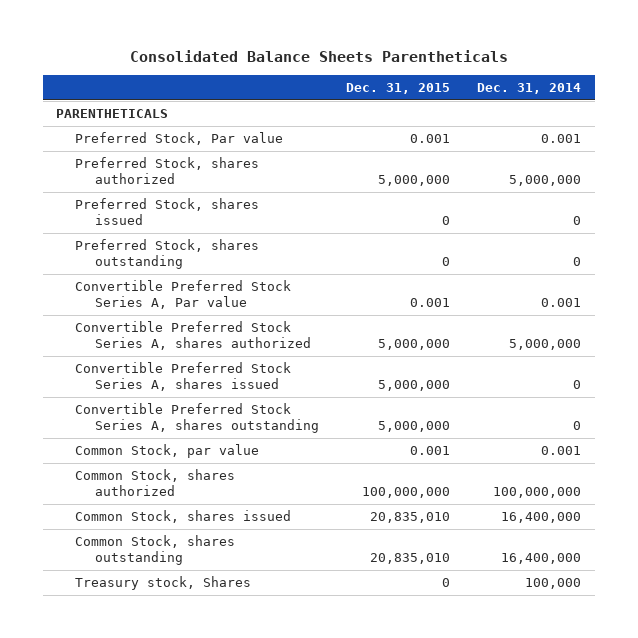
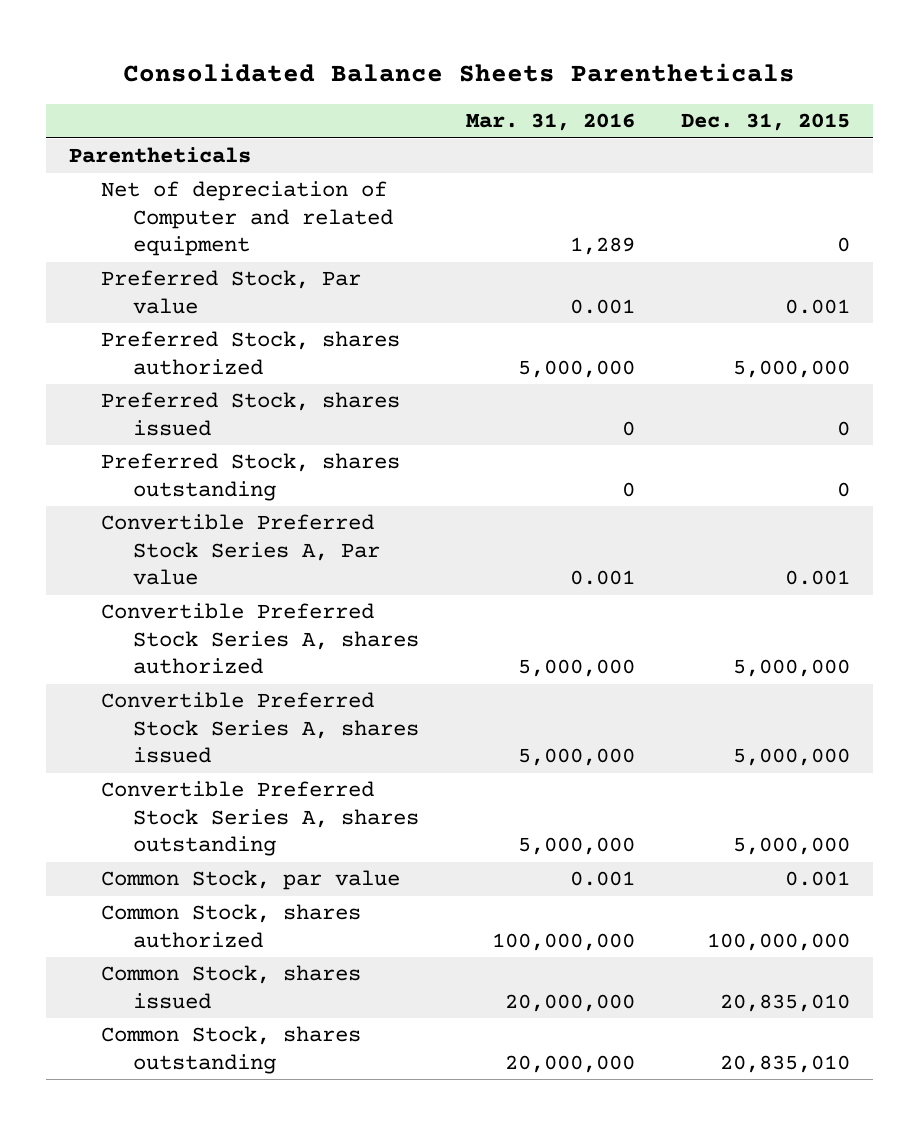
[477,82,582,94] Dec. 31, 2014 -> none
none -> [465,113,635,132] Mar. 31, 2016
[56,109,169,119] PARENTHETICALS -> [68,147,251,164] Parentheticals
none -> [101,181,394,257] Net of depreciation of Computer and related equipment
[75,576,252,591] Treasury stock, Shares -> none

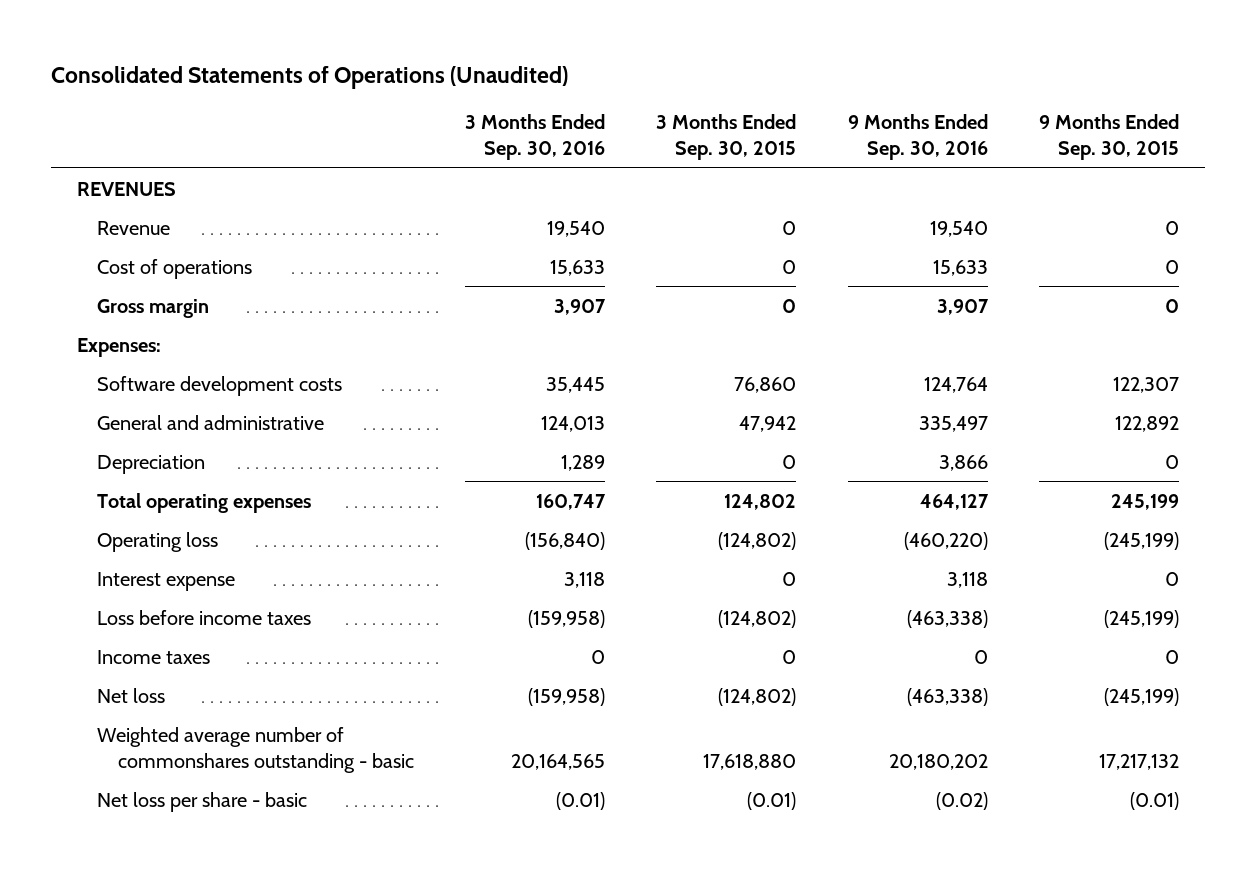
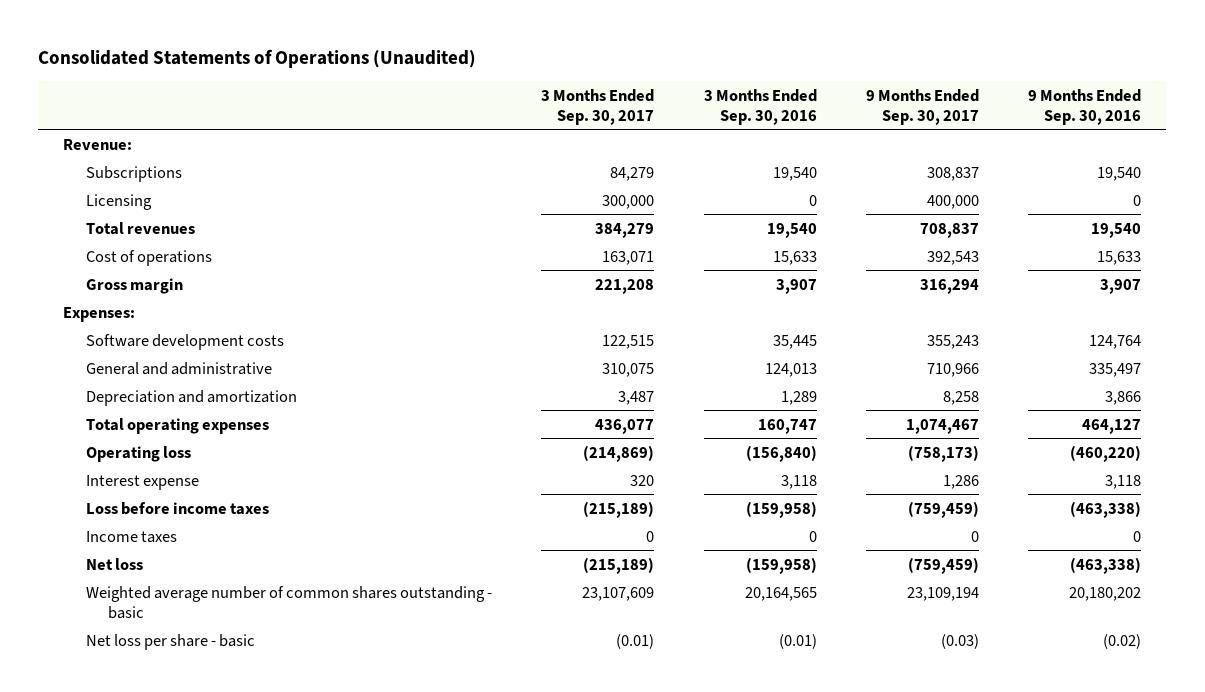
[656,114,797,161] 3 Months Ended Sep. 30, 2015 -> none
[1038,114,1179,161] 9 Months Ended Sep. 30, 2015 -> none
none -> [541,88,655,125] 3 Months Ended Sep. 30, 2017
none -> [866,88,980,125] 9 Months Ended Sep. 30, 2017
[77,181,177,196] REVENUES -> [63,138,133,150] Revenue:
none -> [85,165,182,182] Subscriptions
none -> [85,193,152,210] Licensing
[97,220,171,235] Revenue -> [85,221,195,235] Total revenues
[97,454,206,474] Depreciation -> [85,389,297,406] Depreciation and amortization
[97,726,414,773] Weighted average number of commonshares outstanding - basic -> [85,585,492,619] Weighted average number of common shares outstanding - basic

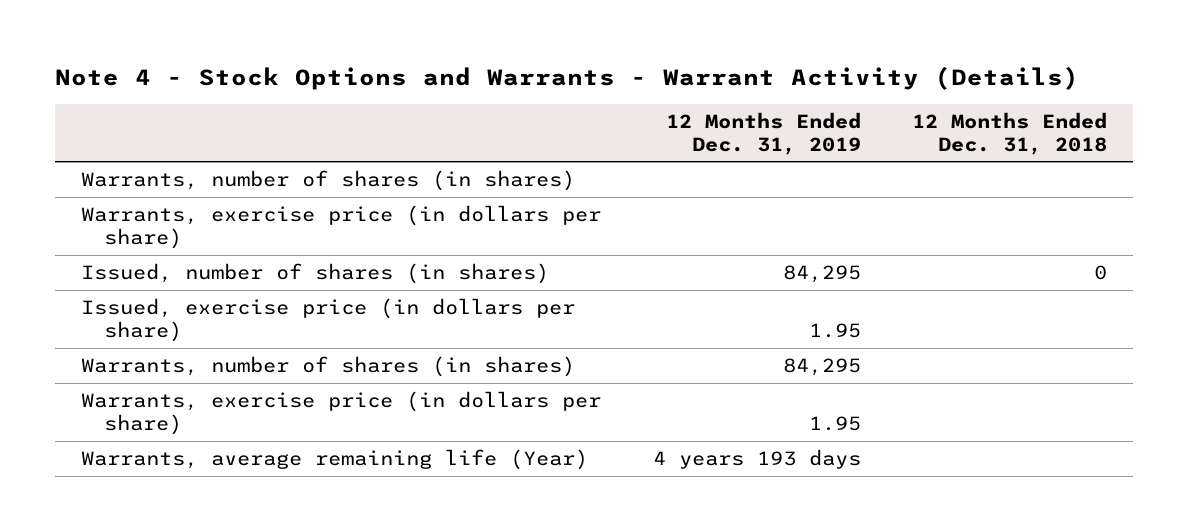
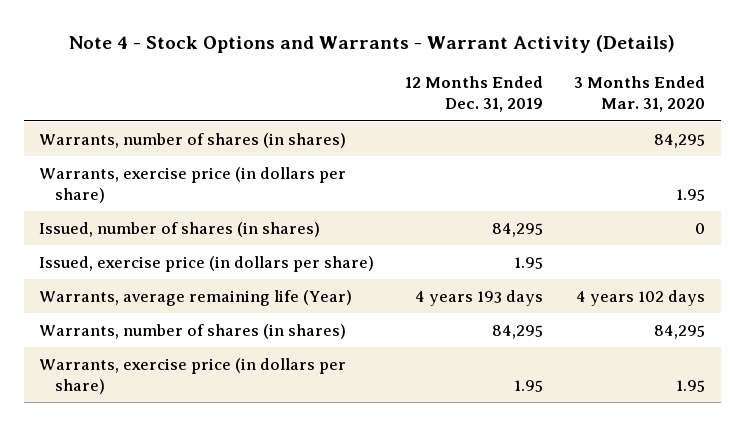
[912,112,1108,155] 12 Months Ended Dec. 31, 2018 -> none
none -> [574,76,706,113] 3 Months Ended Mar. 31, 2020
[80,449,588,471] Warrants, average remaining life (Year) -> [39,289,353,306] Warrants, average remaining life (Year)

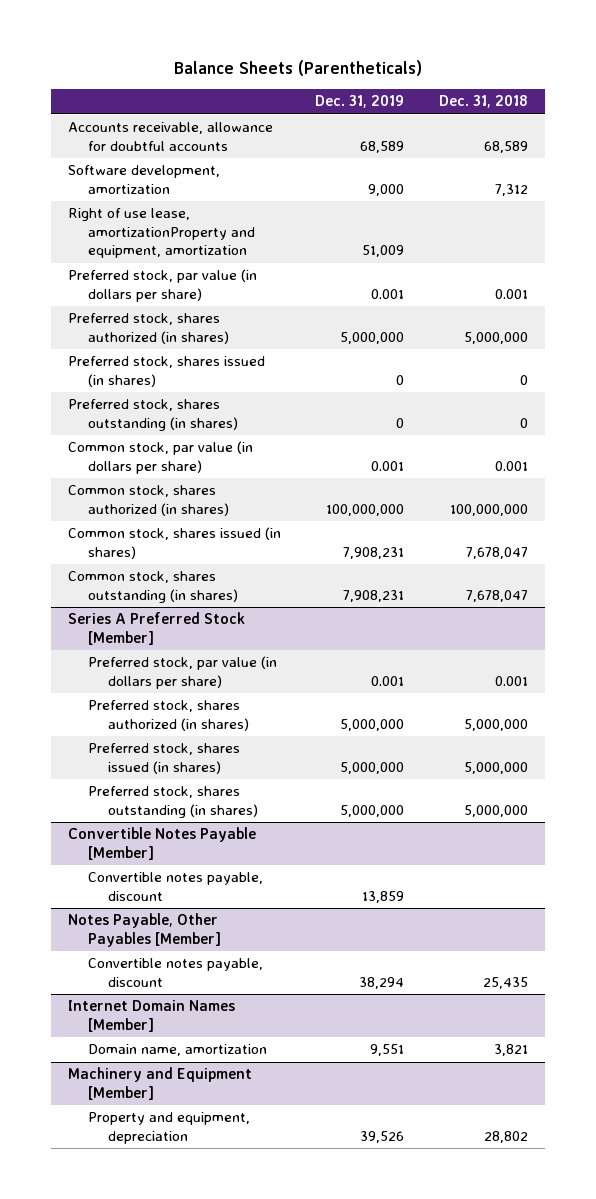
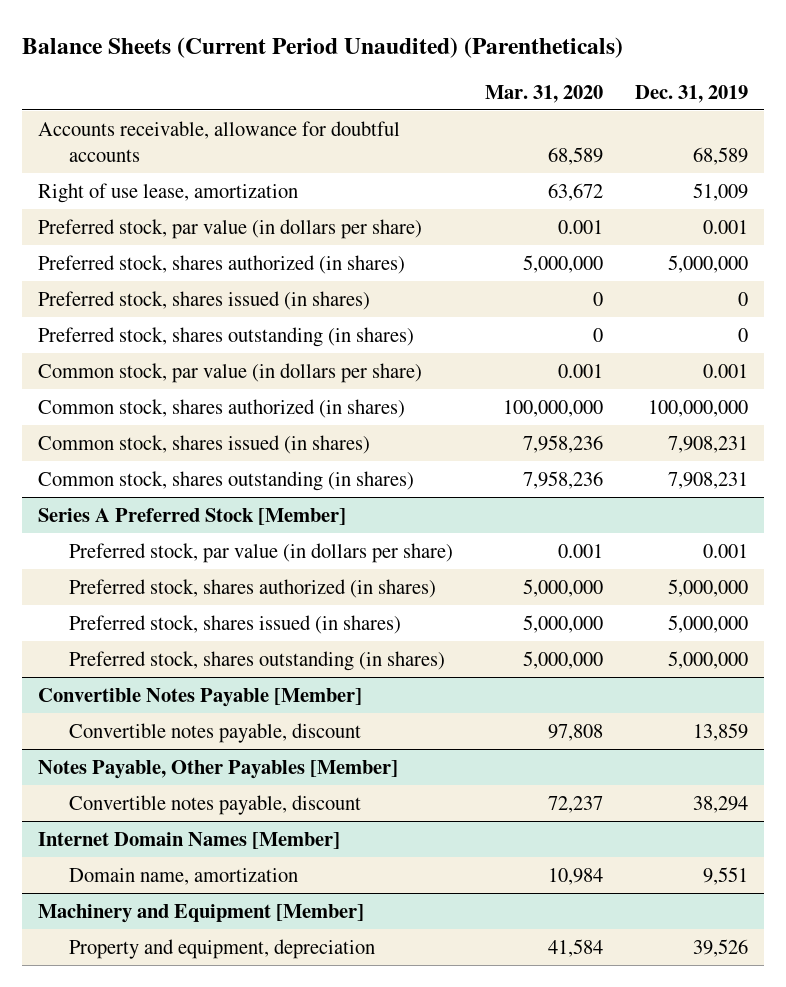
[173,59,422,76] Balance Sheets (Parentheticals) -> [21,36,623,58] Balance Sheets (Current Period Unaudited) (Parentheticals)
[438,95,528,109] Dec. 31, 2018 -> none
none -> [484,84,603,103] Mar. 31, 2020
[67,165,220,194] Software development, amortization -> none
[67,208,256,259] Right of use lease, amortizationProperty and equipment, amortization -> [37,182,298,203] Right of use lease, amortization

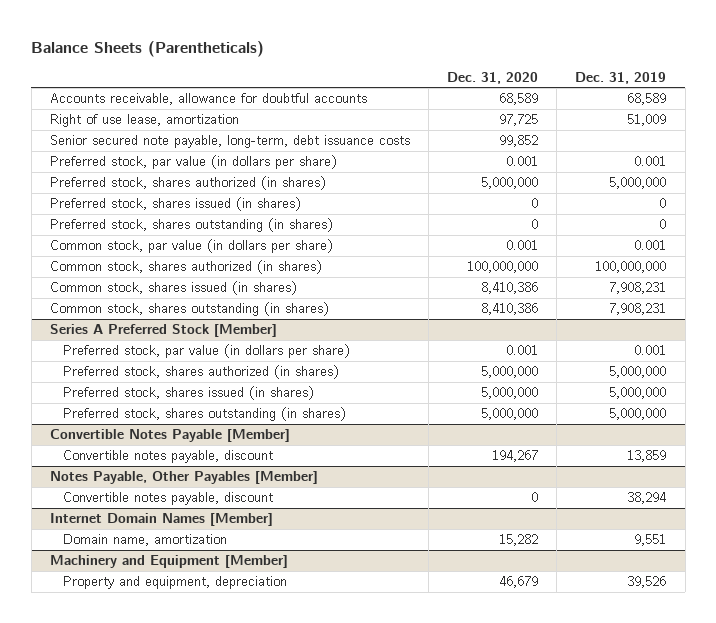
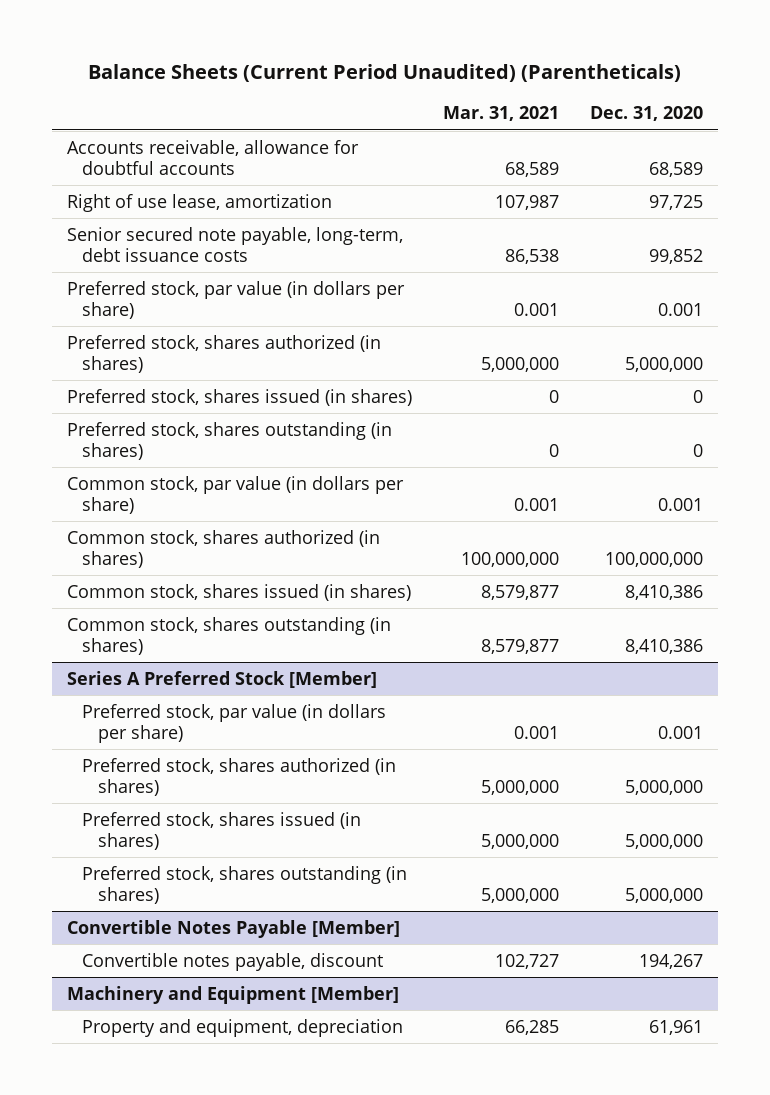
[31,40,265,57] Balance Sheets (Parentheticals) -> [87,63,681,82] Balance Sheets (Current Period Unaudited) (Parentheticals)
[575,71,667,84] Dec. 31, 2019 -> none
none -> [442,106,559,122] Mar. 31, 2021
[49,471,318,485] Notes Payable, Other Payables [Member] -> none
[62,492,273,506] Convertible notes payable, discount -> none
[49,513,273,527] Internet Domain Names [Member] -> none
[62,534,227,547] Domain name, amortization -> none
[499,576,539,589] 46,679 -> [648,1019,703,1035] 61,961

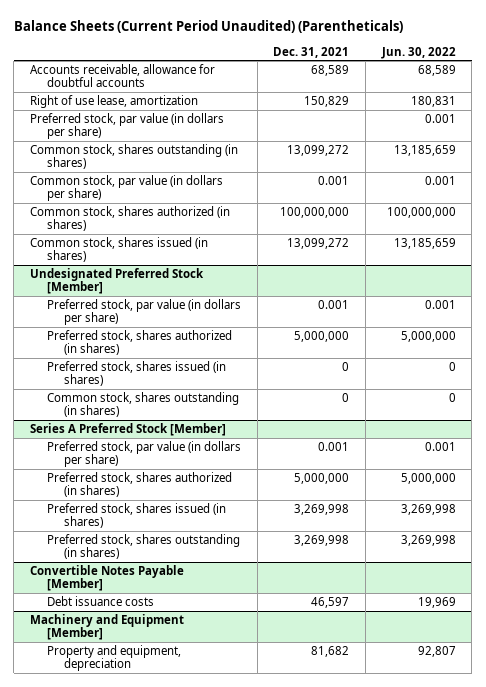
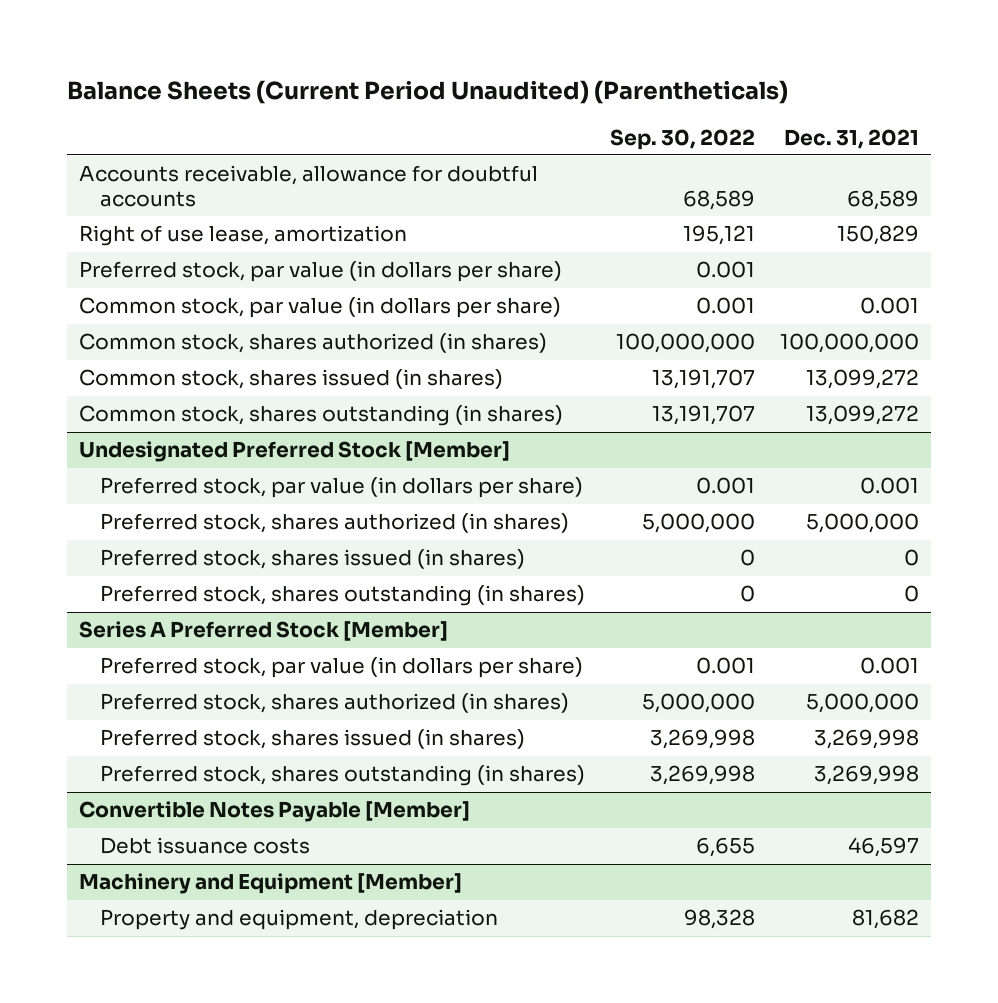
[380,46,456,59] Jun. 30, 2022 -> none
none -> [609,128,755,150] Sep. 30, 2022
[30,143,239,170] Common stock, shares outstanding (in shares) -> [79,405,564,427] Common stock, shares outstanding (in shares)
[46,391,239,418] Common stock, shares outstanding (in shares) -> [99,585,585,607] Preferred stock, shares outstanding (in shares)

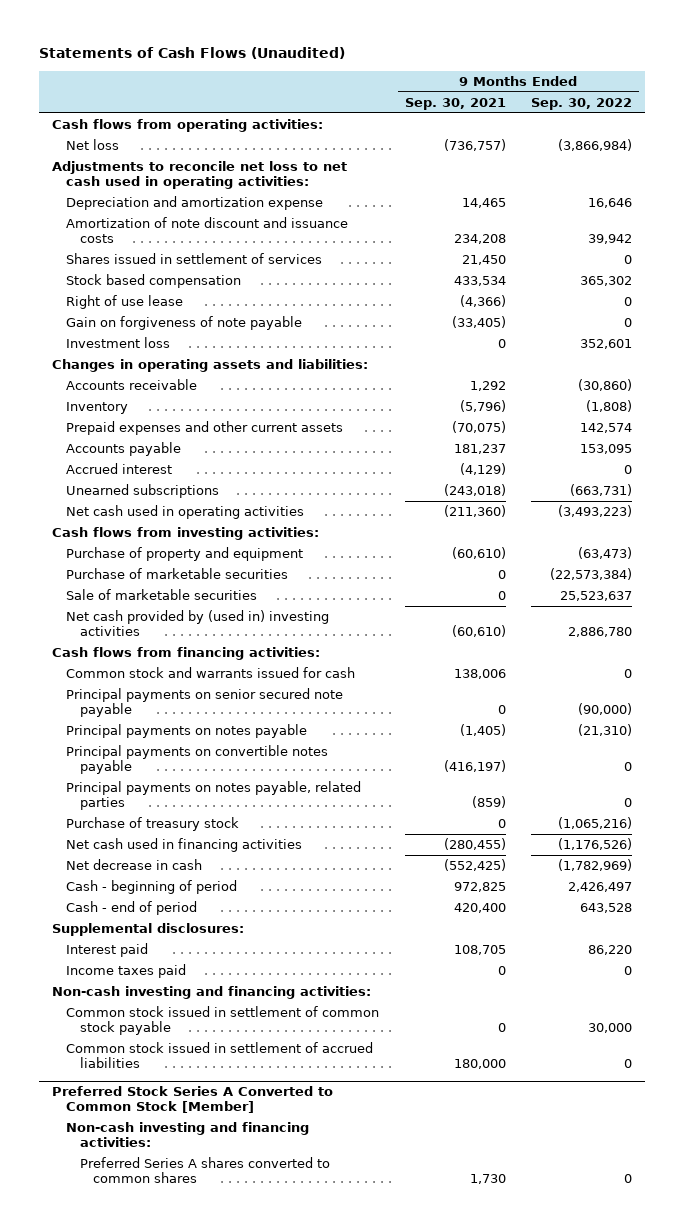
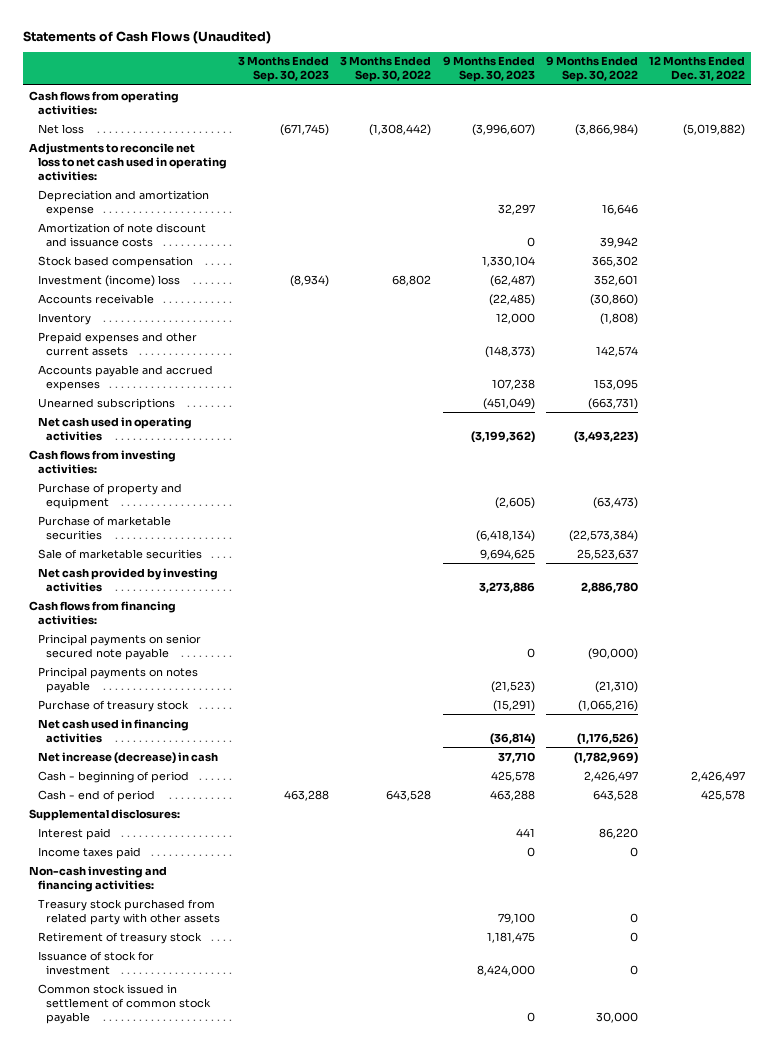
[404,97,506,110] Sep. 30, 2021 -> none
none -> [237,56,329,83] 3 Months Ended Sep. 30, 2023
none -> [340,56,432,83] 3 Months Ended Sep. 30, 2022
none -> [442,56,535,83] 9 Months Ended Sep. 30, 2023
none -> [649,56,746,82] 12 Months Ended Dec. 31, 2022
[65,252,322,264] Shares issued in settlement of services -> none
[65,294,183,309] Right of use lease -> none
[65,315,302,330] Gain on forgiveness of note payable -> none
[52,358,369,372] Changes in operating assets and liabilities: -> none
[65,336,170,348] Investment loss -> [37,274,180,287] Investment (income) loss
[65,462,172,474] Accrued interest -> none
[65,441,181,456] Accounts payable -> [37,364,213,391] Accounts payable and accrued expenses
[65,609,329,636] Net cash provided by (used in) investing activities -> [37,567,218,592] Net cash provided by investing activities
[65,666,355,678] Common stock and warrants issued for cash -> none
[65,744,328,774] Principal payments on convertible notes payable -> none
[65,780,361,810] Principal payments on notes payable, related parties -> none
[65,858,202,870] Net decrease in cash -> [37,751,218,764] Net increase (decrease) in cash
none -> [37,898,220,925] Treasury stock purchased from related party with other assets
none -> [37,931,202,944] Retirement of treasury stock
none -> [37,950,154,975] Issuance of stock for investment
[65,1041,373,1068] Common stock issued in settlement of accrued liabilities -> none
[52,1086,334,1114] Preferred Stock Series A Converted to Common Stock [Member] -> none
[65,1121,309,1147] Non-cash investing and financing activities: -> none
[79,1156,330,1183] Preferred Series A shares converted to common shares -> none

